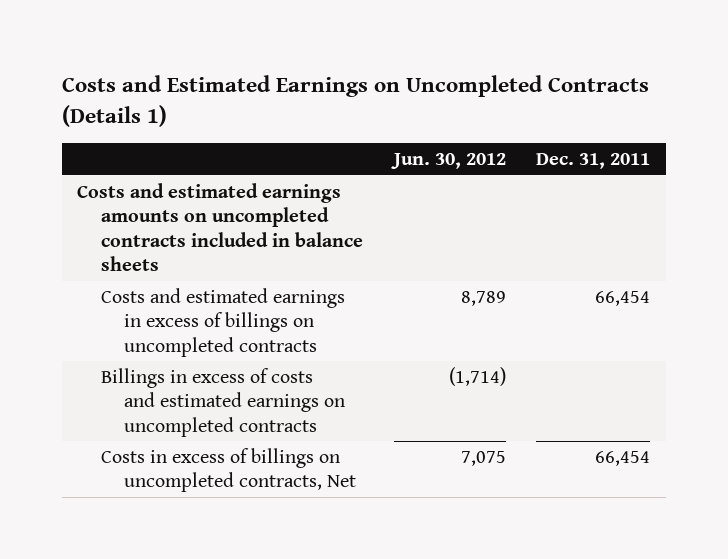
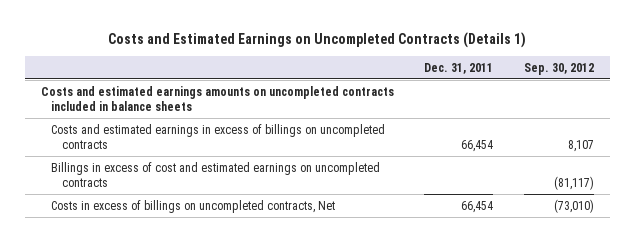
[390,153,506,170] Jun. 30, 2012 -> none
none -> [524,62,595,75] Sep. 30, 2012
[100,367,346,437] Billings in excess of costs and estimated earnings on uncompleted contracts -> [51,161,381,187] Billings in excess of cost and estimated earnings on uncompleted contracts

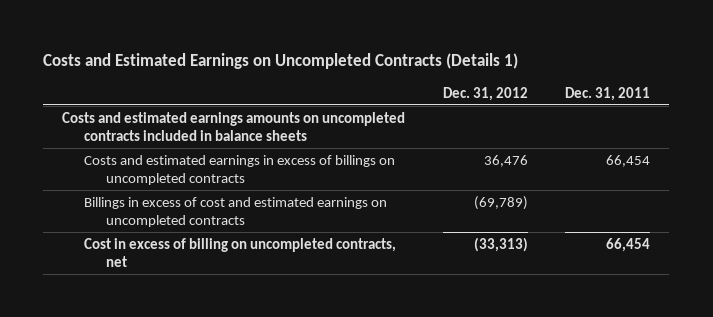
[524,62,595,75] Sep. 30, 2012 -> none
none -> [442,86,528,101] Dec. 31, 2012
[51,199,336,213] Costs in excess of billings on uncompleted contracts, Net -> [84,237,397,267] Cost in excess of billing on uncompleted contracts, net

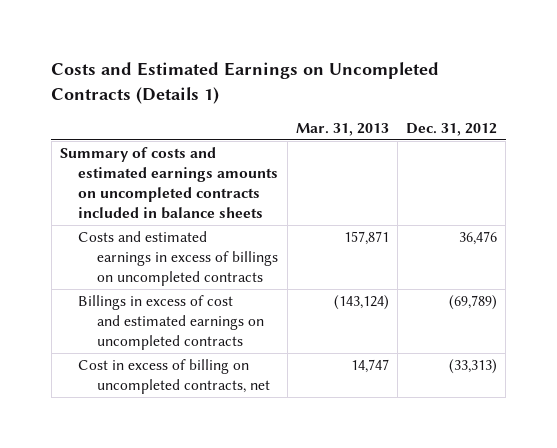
[565,86,651,101] Dec. 31, 2011 -> none
none -> [295,122,389,136] Mar. 31, 2013
[62,111,406,141] Costs and estimated earnings amounts on uncompleted contracts included in balance sheets -> [59,147,279,220] Summary of costs and estimated earnings amounts on uncompleted contracts included in balance sheets

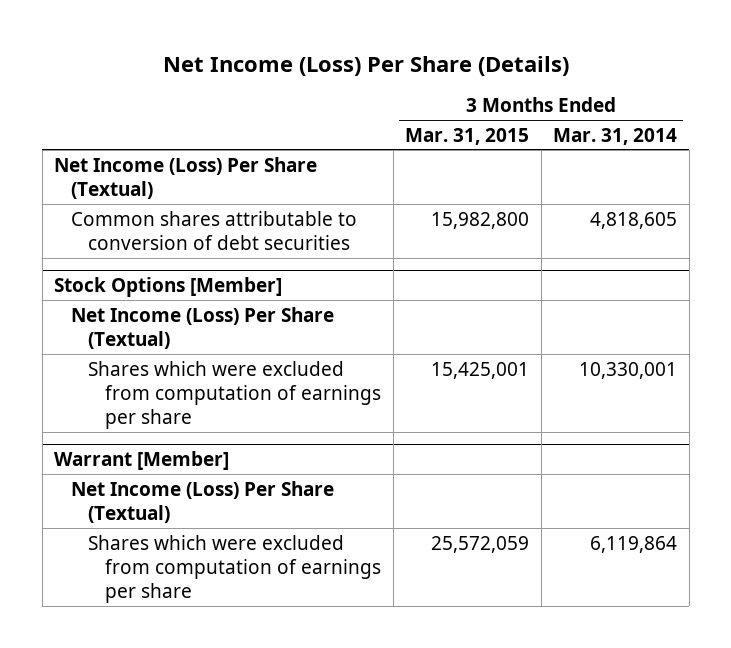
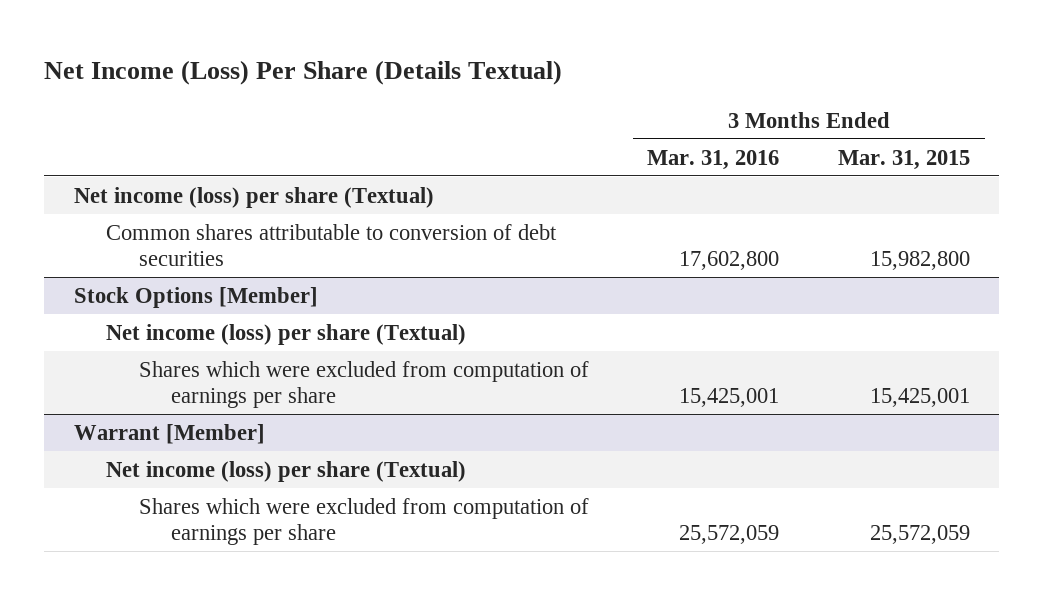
[162,55,569,76] Net Income (Loss) Per Share (Details) -> [44,60,563,86] Net Income (Loss) Per Share (Details Textual)
[553,127,678,145] Mar. 31, 2014 -> none
none -> [647,149,780,170] Mar. 31, 2016
[54,156,318,200] Net Income (Loss) Per Share (Textual) -> [73,186,434,208] Net income (loss) per share (Textual)
[71,306,335,350] Net Income (Loss) Per Share (Textual) -> [106,323,467,345] Net income (loss) per share (Textual)
[71,480,335,524] Net Income (Loss) Per Share (Textual) -> [106,460,467,482] Net income (loss) per share (Textual)

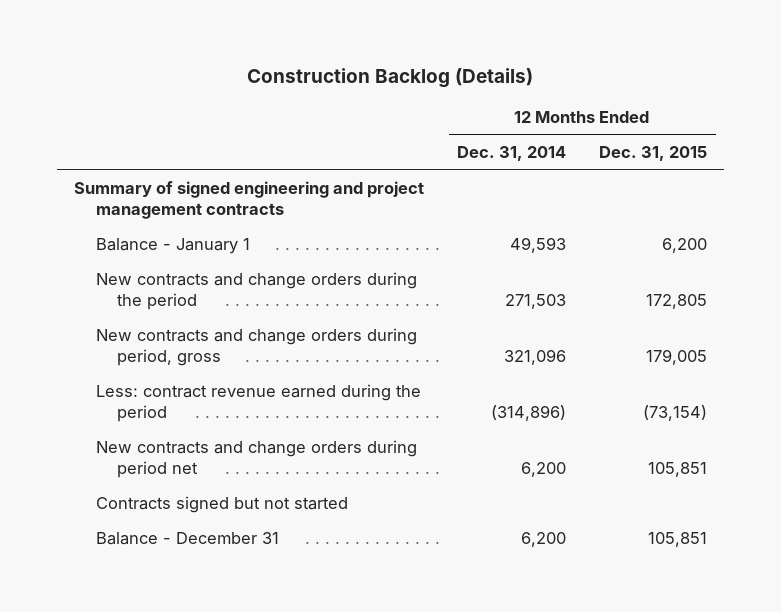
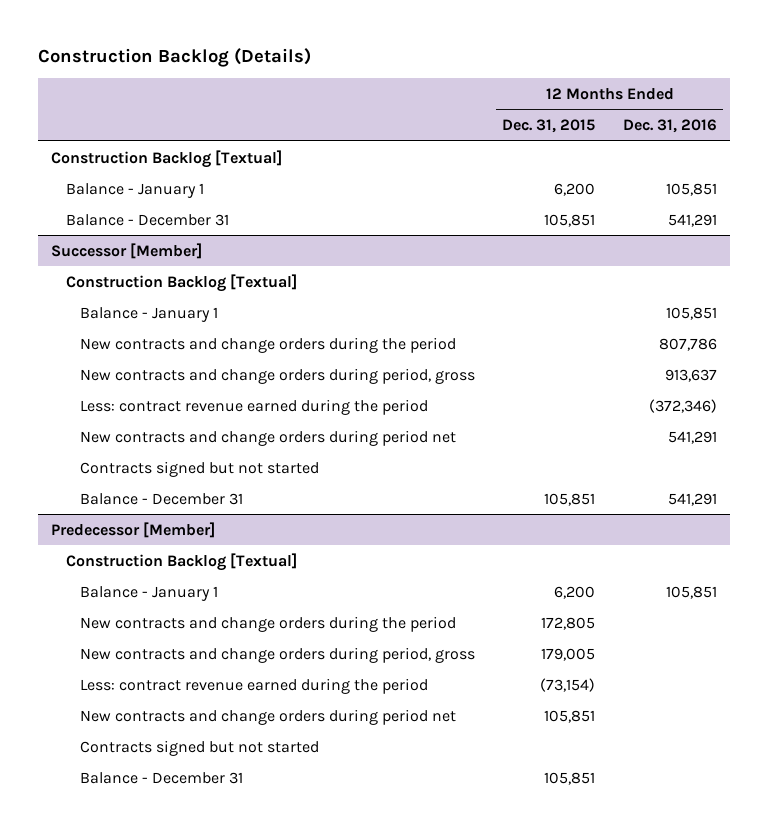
[456,146,566,162] Dec. 31, 2014 -> none
none -> [622,119,717,134] Dec. 31, 2016
[73,180,424,220] Summary of signed engineering and project management contracts -> none
none -> [51,149,283,168] Construction Backlog [Textual]
none -> [65,213,229,226] Balance - December 31
none -> [51,242,203,259] Successor [Member]
none -> [65,273,297,292] Construction Backlog [Textual]
none -> [80,306,219,322] Balance - January 1
none -> [80,336,457,353] New contracts and change orders during the period
none -> [80,367,476,384] New contracts and change orders during period, gross
none -> [80,398,429,415] Less: contract revenue earned during the period
none -> [80,429,457,446] New contracts and change orders during period net
none -> [80,460,320,477] Contracts signed but not started
none -> [80,492,244,505] Balance - December 31
none -> [51,521,216,538] Predecessor [Member]
none -> [65,552,297,571] Construction Backlog [Textual]
none -> [80,585,219,601] Balance - January 1

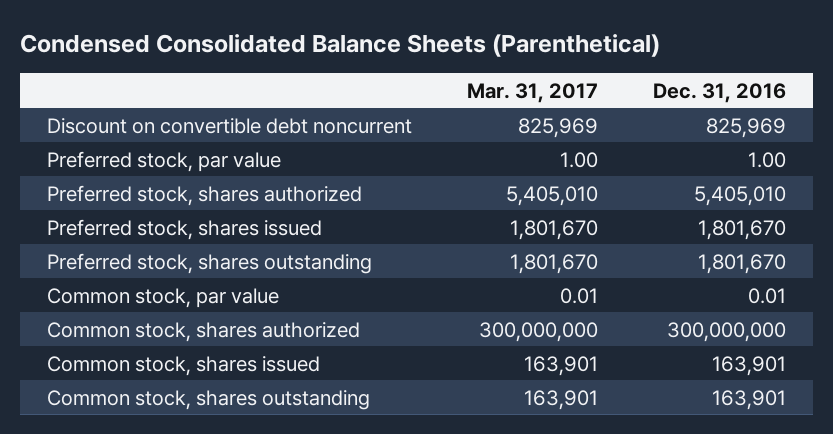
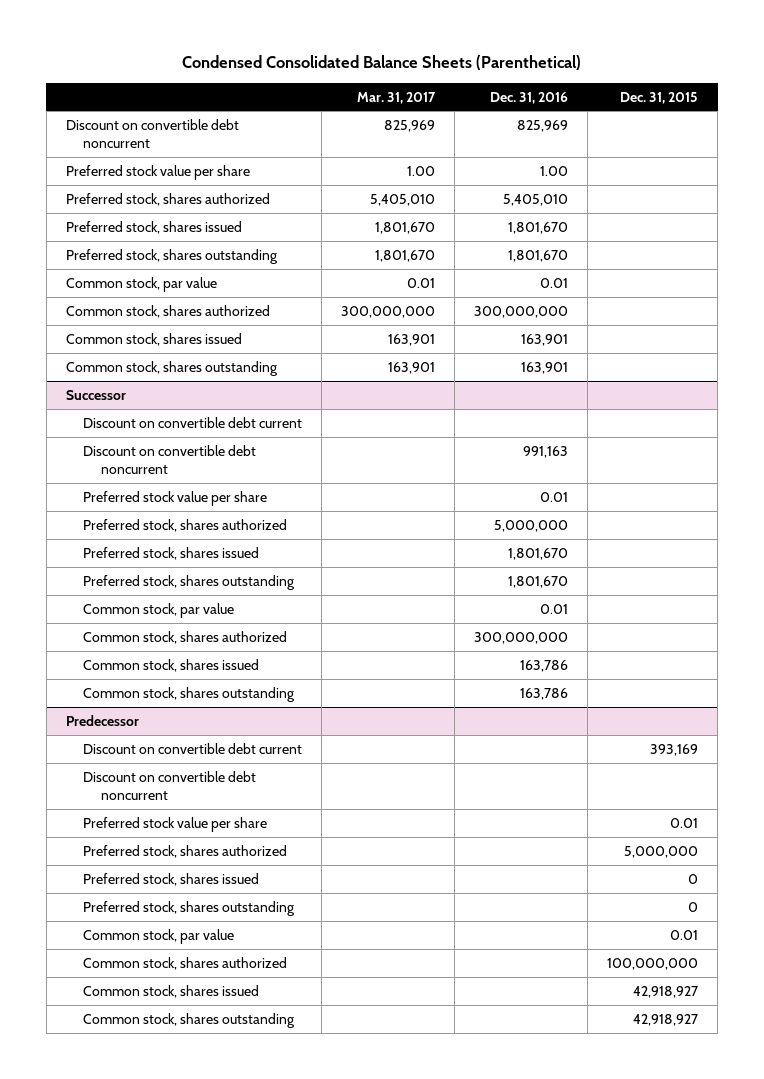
none -> [620,91,699,104] Dec. 31, 2015
[47,150,282,172] Preferred stock, par value -> [65,164,250,180] Preferred stock value per share
none -> [65,389,126,400] Successor
none -> [83,416,303,428] Discount on convertible debt current
none -> [83,444,257,475] Discount on convertible debt noncurrent
none -> [83,490,268,506] Preferred stock value per share
none -> [83,518,288,532] Preferred stock, shares authorized
none -> [83,546,260,560] Preferred stock, shares issued
none -> [83,574,296,590] Preferred stock, shares outstanding
none -> [83,602,235,618] Common stock, par value
none -> [83,630,288,644] Common stock, shares authorized
none -> [83,658,260,672] Common stock, shares issued
none -> [83,686,296,702] Common stock, shares outstanding
none -> [65,714,139,726] Predecessor
none -> [83,742,303,754] Discount on convertible debt current
none -> [83,770,257,801] Discount on convertible debt noncurrent
none -> [83,816,268,832] Preferred stock value per share
none -> [83,844,288,858] Preferred stock, shares authorized
none -> [83,872,260,886] Preferred stock, shares issued
none -> [83,900,296,916] Preferred stock, shares outstanding
none -> [83,928,235,944] Common stock, par value
none -> [83,956,288,970] Common stock, shares authorized
none -> [83,984,260,998] Common stock, shares issued
none -> [83,1012,296,1028] Common stock, shares outstanding

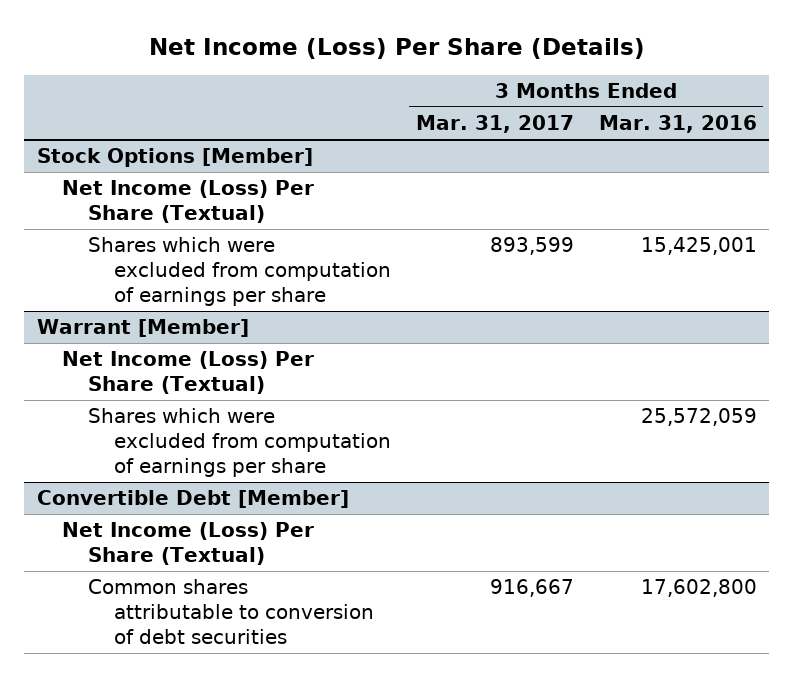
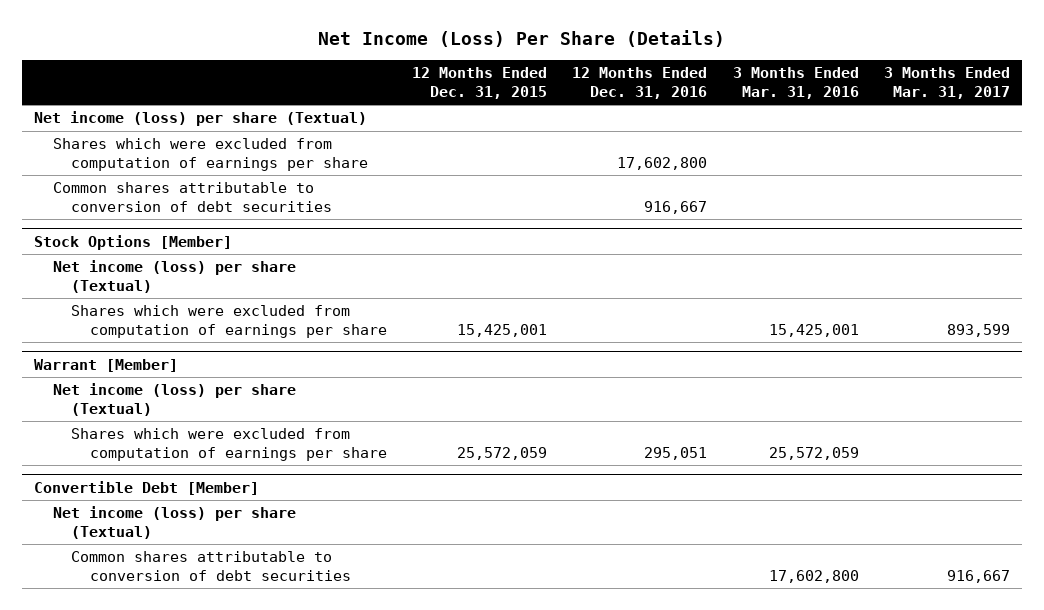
none -> [411,67,547,99] 12 Months Ended Dec. 31, 2015
none -> [572,67,708,99] 12 Months Ended Dec. 31, 2016
none -> [34,111,368,127] Net income (loss) per share (Textual)
none -> [52,138,369,171] Shares which were excluded from computation of earnings per share
none -> [52,182,333,212] Common shares attributable to conversion of debt securities
[62,180,315,224] Net Income (Loss) Per Share (Textual) -> [52,260,296,293] Net income (loss) per share (Textual)
[62,351,315,395] Net Income (Loss) Per Share (Textual) -> [52,383,296,416] Net income (loss) per share (Textual)
[62,522,315,566] Net Income (Loss) Per Share (Textual) -> [52,506,296,539] Net income (loss) per share (Textual)

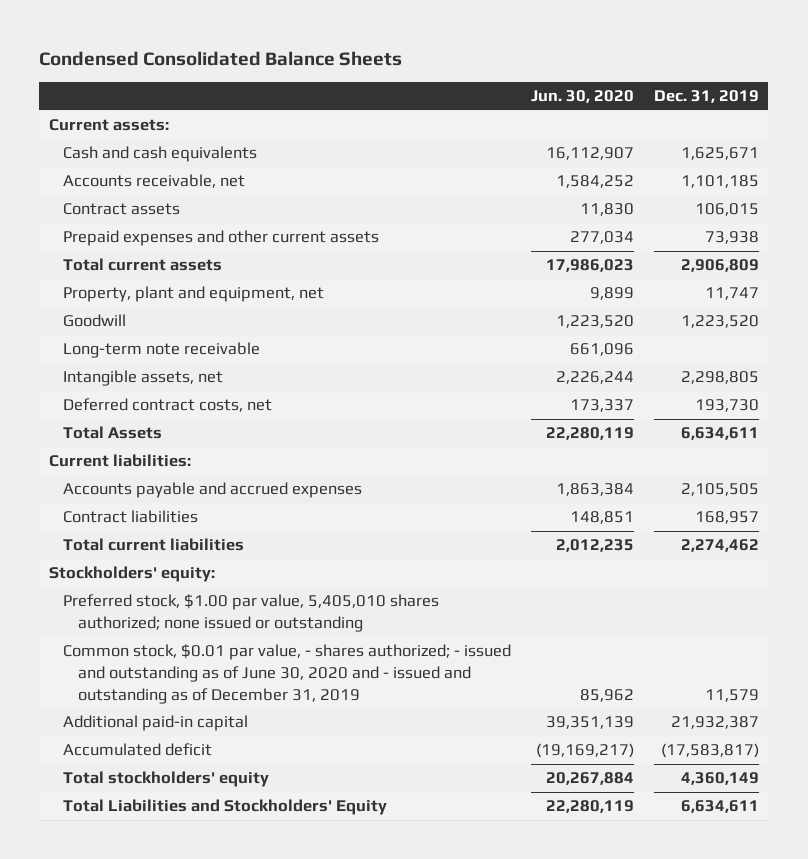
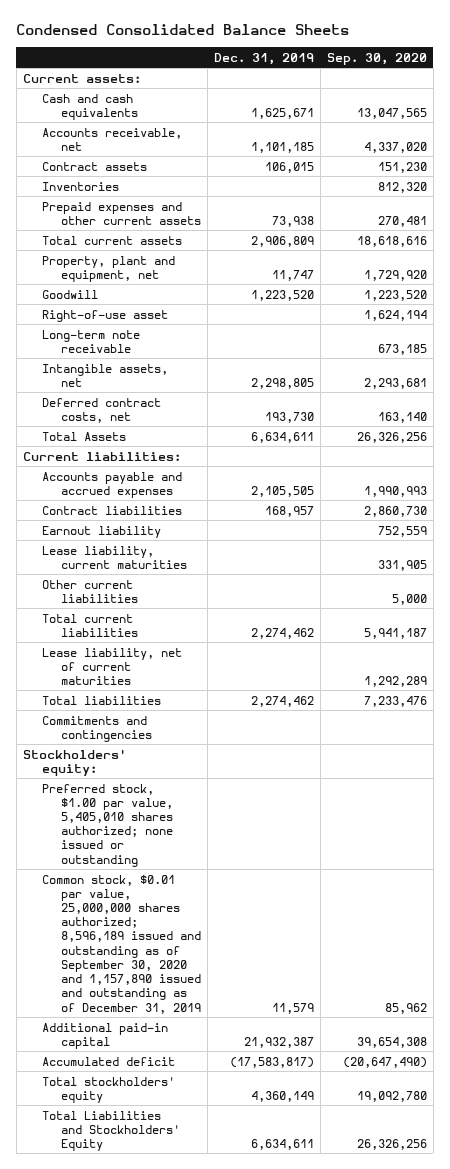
[530,89,634,103] Jun. 30, 2020 -> none
none -> [326,52,427,65] Sep. 30, 2020
none -> [41,181,119,191] Inventories
none -> [41,309,168,322] Right-of-use asset
none -> [41,525,161,538] Earnout liability
none -> [41,545,188,569] Lease liability, current maturities
none -> [41,579,139,603] Other current liabilities
none -> [41,647,182,685] Lease liability, net of current maturities
none -> [41,695,161,705] Total liabilities
none -> [41,715,153,742] Commitments and contingencies
[63,644,512,704] Common stock, $0.01 par value, - shares authorized; - issued and outstanding as of June 30, 2020 and - issued and outstanding as of December 31, 2019 -> [41,874,202,1014] Common stock, $0.01 par value, 25,000,000 shares authorized; 8,596,189 issued and outstanding as of September 30, 2020 and 1,157,890 issued and outstanding as of December 31, 2019

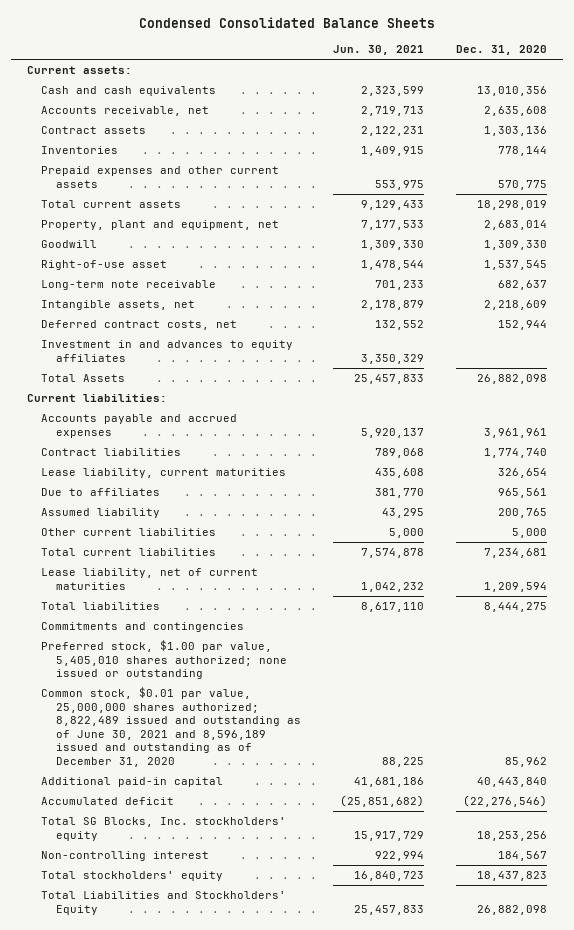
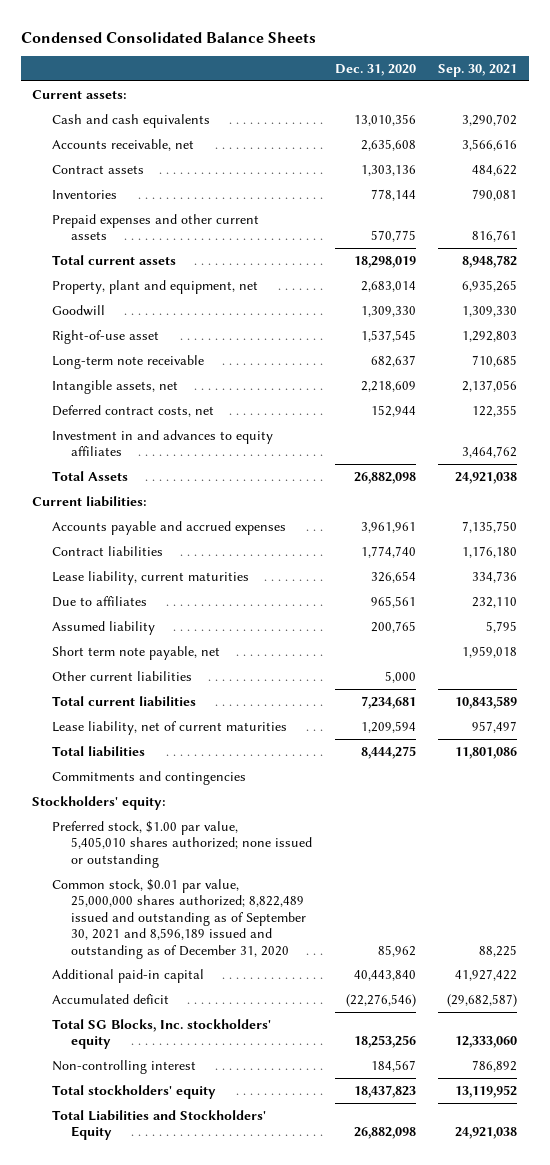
[332,45,424,56] Jun. 30, 2021 -> none
none -> [438,64,518,78] Sep. 30, 2021
none -> [51,645,220,660] Short term note payable, net
none -> [32,795,167,810] Stockholders' equity:
[41,687,301,767] Common stock, $0.01 par value, 25,000,000 shares authorized; 8,822,489 issued and outstanding as of June 30, 2021 and 8,596,189 issued and outstanding as of December 31, 2020 -> [51,878,306,959] Common stock, $0.01 par value, 25,000,000 shares authorized; 8,822,489 issued and outstanding as of September 30, 2021 and 8,596,189 issued and outstanding as of December 31, 2020

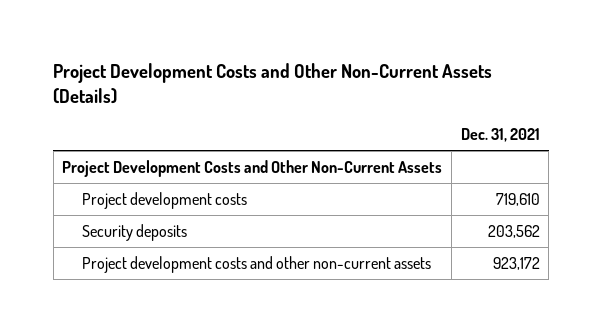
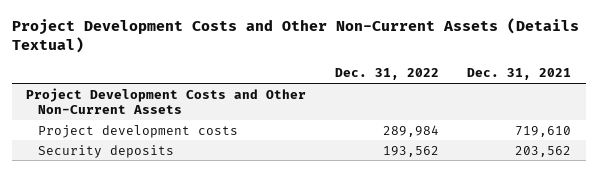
[53,63,493,104] Project Development Costs and Other Non-Current Assets (Details) -> [11,17,579,54] Project Development Costs and Other Non-Current Assets (Details Textual)
none -> [334,68,439,81] Dec. 31, 2022
[82,255,432,273] Project development costs and other non-current assets -> none

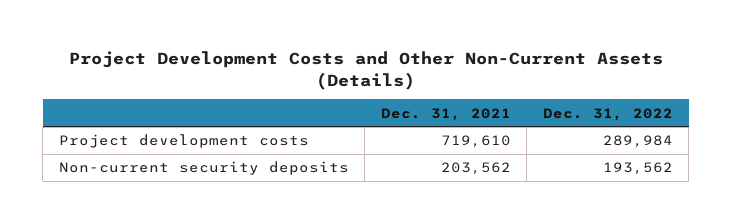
[11,17,579,54] Project Development Costs and Other Non-Current Assets (Details Textual) -> [68,51,663,90] Project Development Costs and Other Non-Current Assets (Details)
[25,87,306,115] Project Development Costs and Other Non-Current Assets -> none
[37,144,174,158] Security deposits -> [58,161,349,176] Non-current security deposits

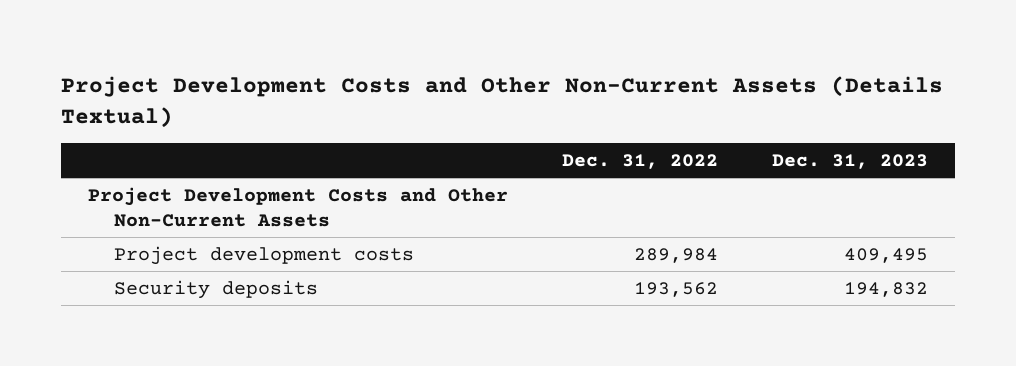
[68,51,663,90] Project Development Costs and Other Non-Current Assets (Details) -> [61,76,944,129] Project Development Costs and Other Non-Current Assets (Details Textual)
[380,107,511,121] Dec. 31, 2021 -> none
none -> [771,154,928,170] Dec. 31, 2023
none -> [88,186,509,227] Project Development Costs and Other Non-Current Assets
[58,161,349,176] Non-current security deposits -> [114,279,319,299] Security deposits

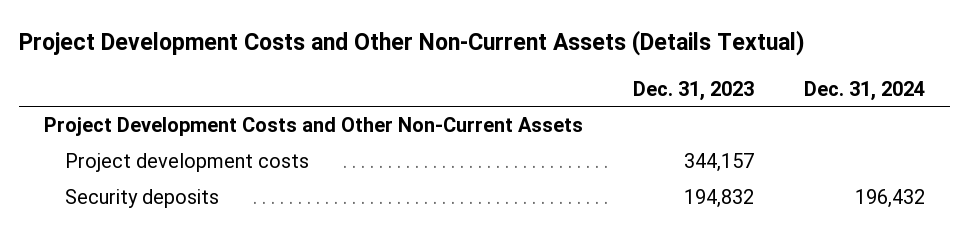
[561,154,718,170] Dec. 31, 2022 -> none
none -> [804,80,926,101] Dec. 31, 2024
[843,247,928,263] 409,495 -> [684,153,755,173] 344,157

